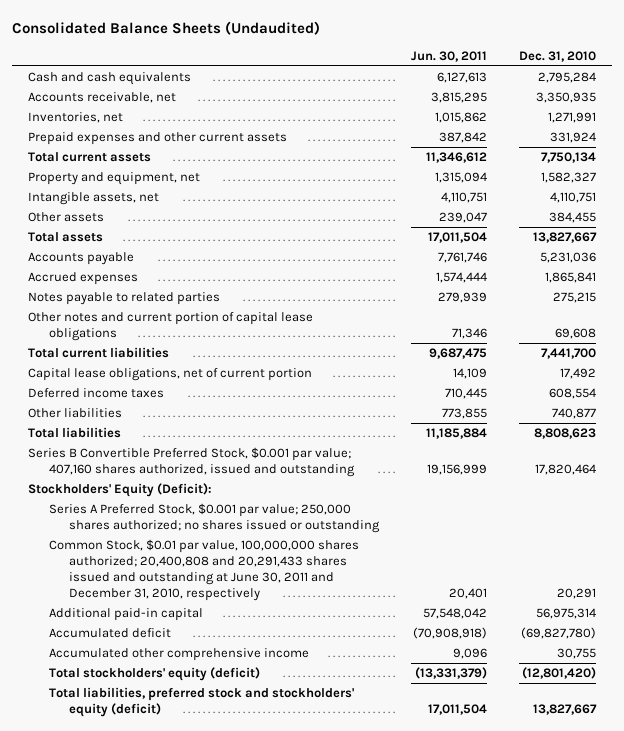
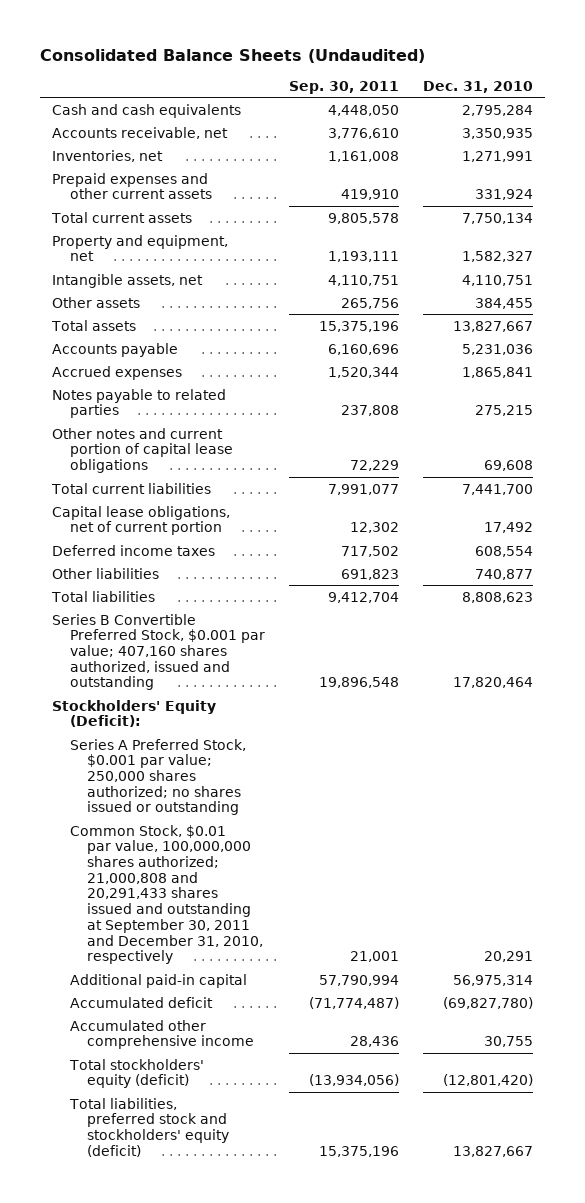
[411,51,488,63] Jun. 30, 2011 -> none
none -> [288,80,399,94] Sep. 30, 2011
[48,539,359,602] Common Stock, $0.01 par value, 100,000,000 shares authorized; 20,400,808 and 20,291,433 shares issued and outstanding at June 30, 2011 and December 31, 2010, respectively -> [69,824,264,965] Common Stock, $0.01 par value, 100,000,000 shares authorized; 21,000,808 and 20,291,433 shares issued and outstanding at September 30, 2011 and December 31, 2010, respectively

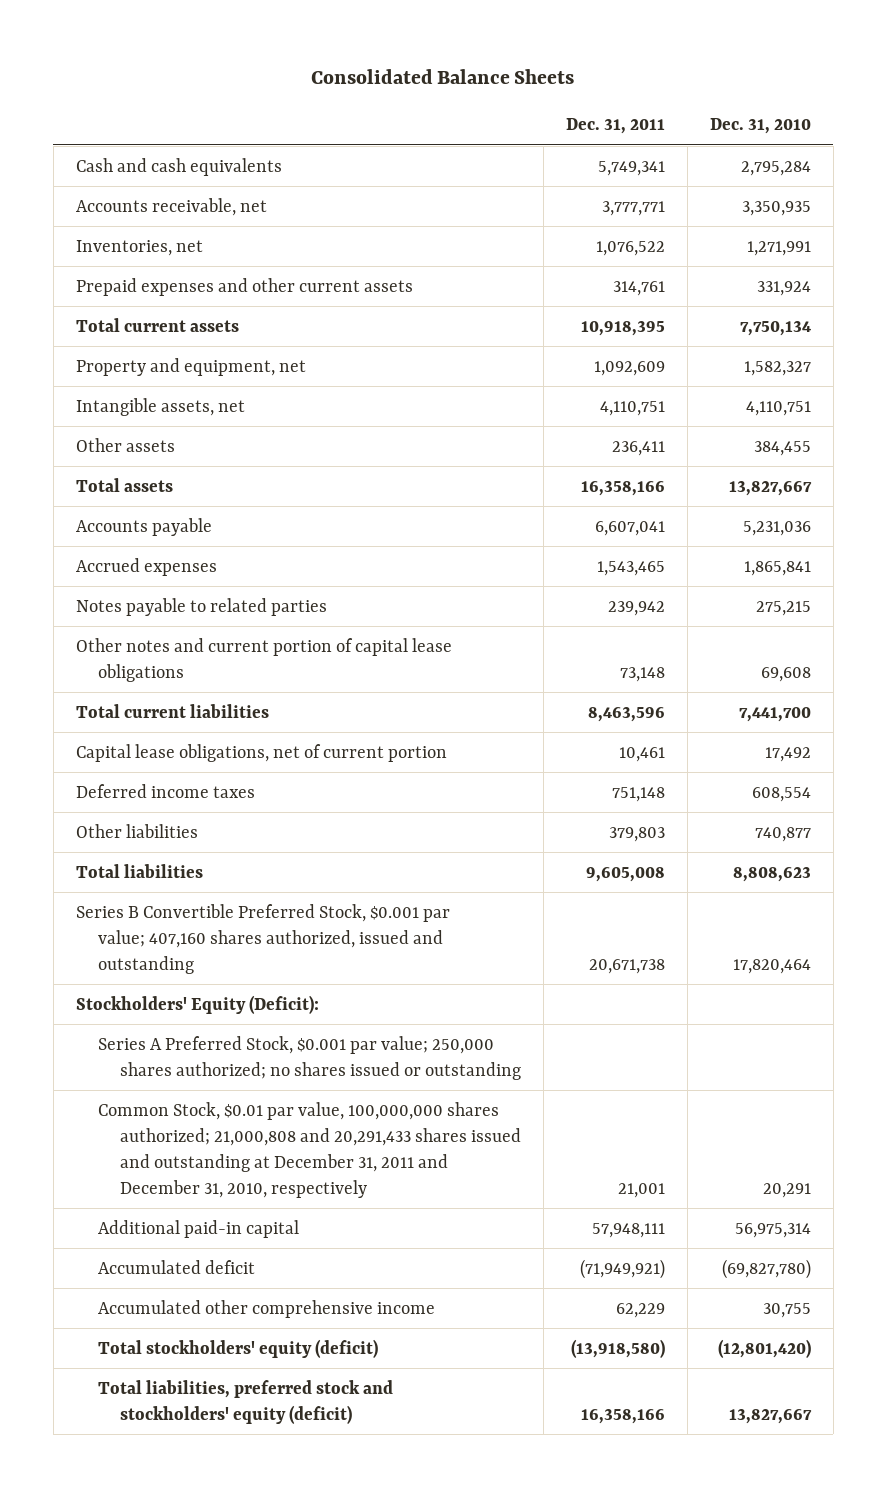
[40,48,426,63] Consolidated Balance Sheets (Undaudited) -> [311,69,575,85] Consolidated Balance Sheets
[288,80,399,94] Sep. 30, 2011 -> none
none -> [566,118,666,135] Dec. 31, 2011
[69,824,264,965] Common Stock, $0.01 par value, 100,000,000 shares authorized; 21,000,808 and 20,291,433 shares issued and outstanding at September 30, 2011 and December 31, 2010, respectively -> [98,1101,522,1198] Common Stock, $0.01 par value, 100,000,000 shares authorized; 21,000,808 and 20,291,433 shares issued and outstanding at December 31, 2011 and December 31, 2010, respectively

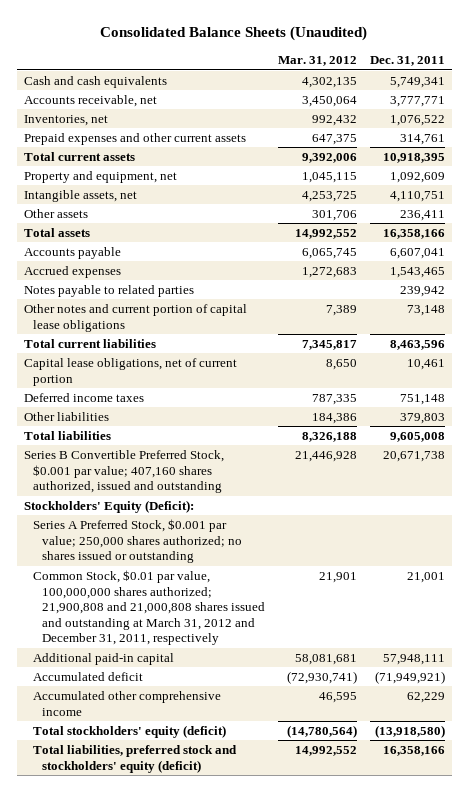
[311,69,575,85] Consolidated Balance Sheets -> [100,26,368,42] Consolidated Balance Sheets (Unaudited)
[710,118,812,135] Dec. 31, 2010 -> none
none -> [278,56,358,67] Mar. 31, 2012
[98,1101,522,1198] Common Stock, $0.01 par value, 100,000,000 shares authorized; 21,000,808 and 20,291,433 shares issued and outstanding at December 31, 2011 and December 31, 2010, respectively -> [32,569,265,646] Common Stock, $0.01 par value, 100,000,000 shares authorized; 21,900,808 and 21,000,808 shares issued and outstanding at March 31, 2012 and December 31, 2011, respectively

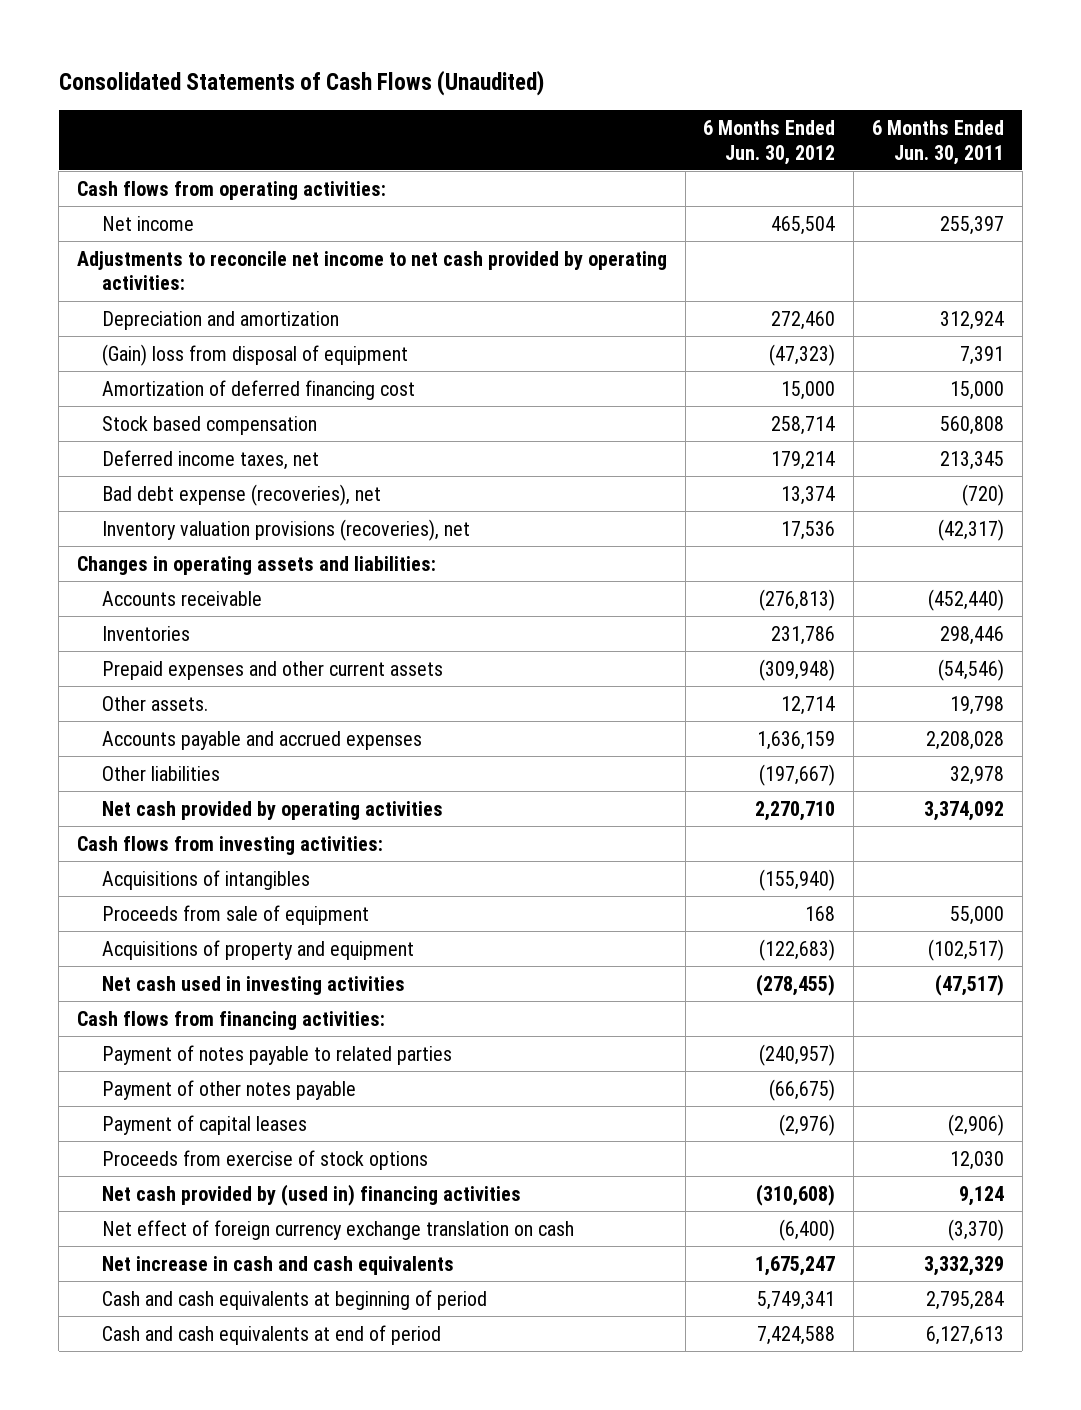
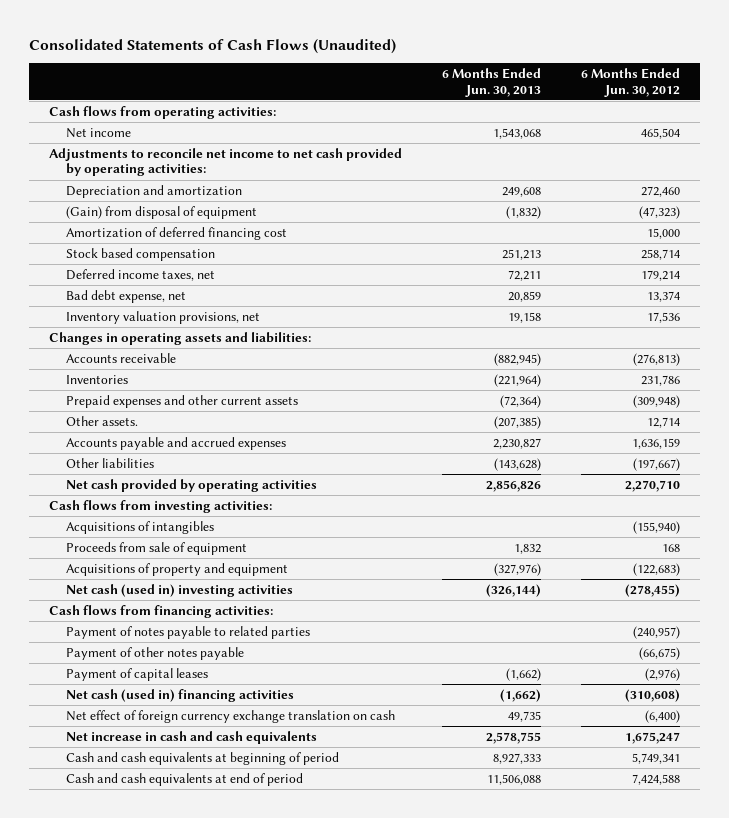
[872,119,1005,165] 6 Months Ended Jun. 30, 2011 -> none
none -> [441,67,541,97] 6 Months Ended Jun. 30, 2013
[102,343,409,366] (Gain) loss from disposal of equipment -> [65,205,257,219] (Gain) from disposal of equipment
[102,483,382,506] Bad debt expense (recoveries), net -> [65,289,186,303] Bad debt expense, net
[102,518,471,541] Inventory valuation provisions (recoveries), net -> [65,310,260,324] Inventory valuation provisions, net
[102,975,406,995] Net cash used in investing activities -> [65,583,293,597] Net cash (used in) investing activities
[102,1149,429,1170] Proceeds from exercise of stock options -> none
[102,1183,522,1206] Net cash provided by (used in) financing activities -> [65,688,294,702] Net cash (used in) financing activities

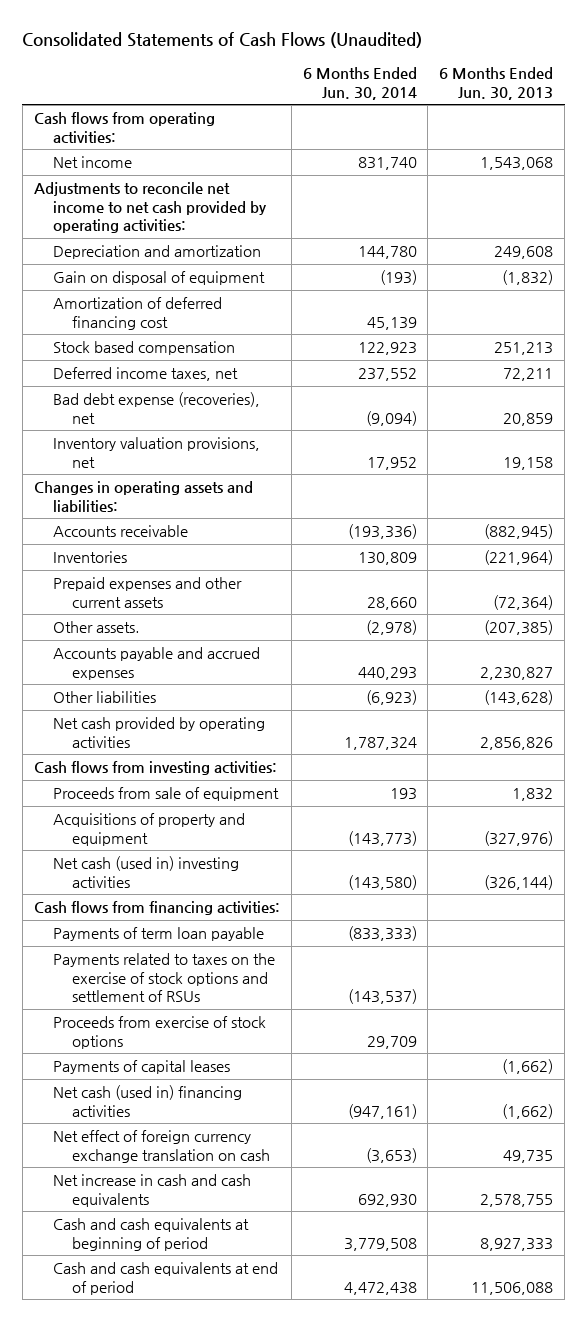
[580,67,680,97] 6 Months Ended Jun. 30, 2012 -> none
none -> [302,66,417,100] 6 Months Ended Jun. 30, 2014
[65,205,257,219] (Gain) from disposal of equipment -> [53,271,266,286] Gain on disposal of equipment
[65,289,186,303] Bad debt expense, net -> [53,392,261,424] Bad debt expense (recoveries), net
[65,520,214,534] Acquisitions of intangibles -> none
[65,625,310,639] Payment of notes payable to related parties -> none
[65,646,244,660] Payment of other notes payable -> [53,927,265,942] Payments of term loan payable
none -> [53,953,276,1003] Payments related to taxes on the exercise of stock options and settlement of RSUs
none -> [53,1016,267,1049] Proceeds from exercise of stock options
[65,667,208,681] Payment of capital leases -> [53,1060,231,1075] Payments of capital leases

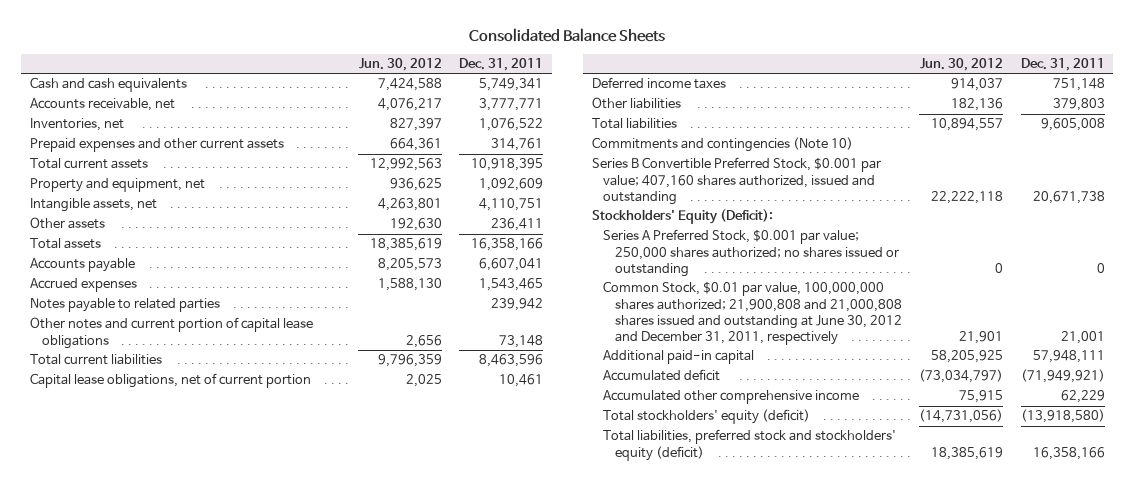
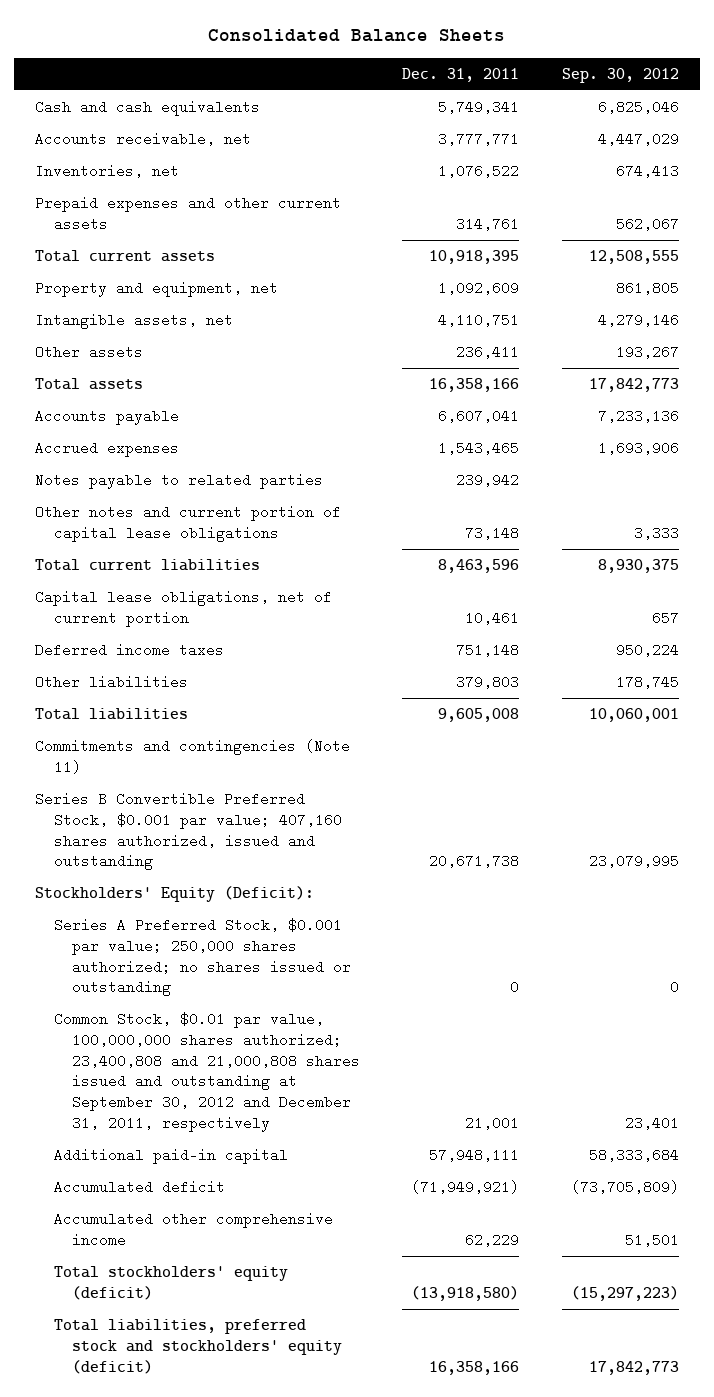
[358,58,442,72] Jun. 30, 2012 -> none
none -> [561,67,679,83] Sep. 30, 2012
[591,137,853,153] Commitments and contingencies (Note 10) -> [35,739,351,774] Commitments and contingencies (Note 11)
[603,281,903,345] Common Stock, $0.01 par value, 100,000,000 shares authorized; 21,900,808 and 21,000,808 shares issued and outstanding at June 30, 2012 and December 31, 2011, respectively -> [53,1012,360,1132] Common Stock, $0.01 par value, 100,000,000 shares authorized; 23,400,808 and 21,000,808 shares issued and outstanding at September 30, 2012 and December 31, 2011, respectively

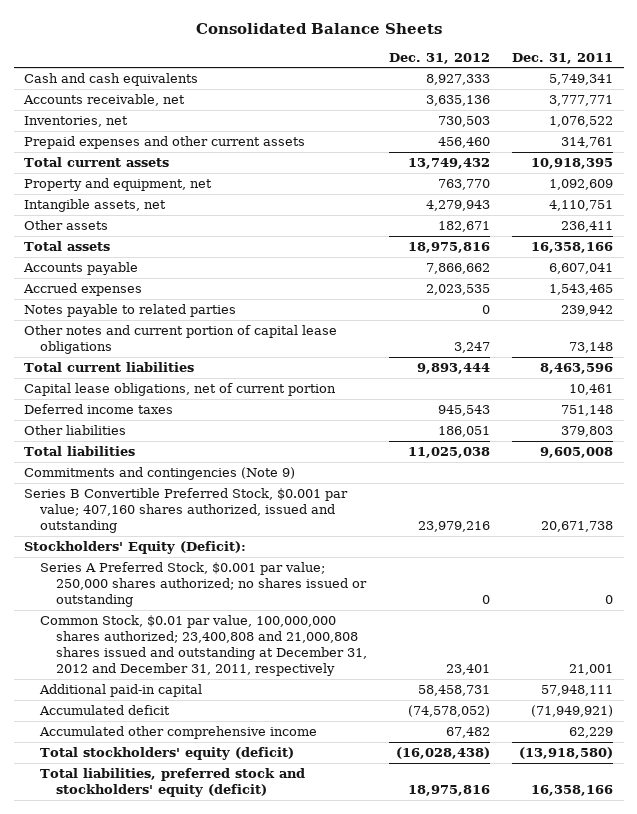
[561,67,679,83] Sep. 30, 2012 -> none
none -> [389,52,491,64] Dec. 31, 2012
[35,739,351,774] Commitments and contingencies (Note 11) -> [24,467,296,481] Commitments and contingencies (Note 9)
[53,1012,360,1132] Common Stock, $0.01 par value, 100,000,000 shares authorized; 23,400,808 and 21,000,808 shares issued and outstanding at September 30, 2012 and December 31, 2011, respectively -> [40,615,368,676] Common Stock, $0.01 par value, 100,000,000 shares authorized; 23,400,808 and 21,000,808 shares issued and outstanding at December 31, 2012 and December 31, 2011, respectively

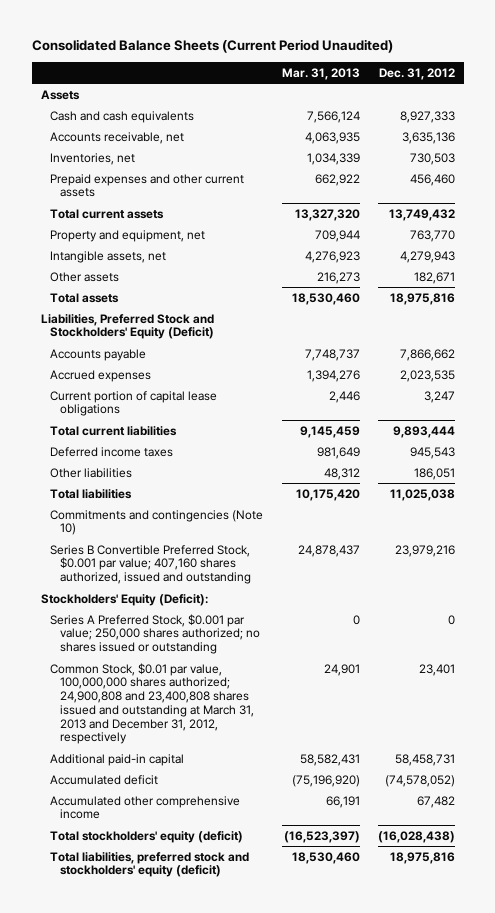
[195,22,442,34] Consolidated Balance Sheets -> [31,39,393,54] Consolidated Balance Sheets (Current Period Unaudited)
[511,52,613,64] Dec. 31, 2011 -> none
none -> [281,67,360,80] Mar. 31, 2013
none -> [40,89,80,100] Assets
none -> [40,313,215,340] Liabilities, Preferred Stock and Stockholders' Equity (Deficit)
[24,304,237,318] Notes payable to related parties -> none
[24,325,338,355] Other notes and current portion of capital lease obligations -> [50,390,218,417] Current portion of capital lease obligations
[24,383,337,397] Capital lease obligations, net of current portion -> none
[24,467,296,481] Commitments and contingencies (Note 9) -> [50,509,264,536] Commitments and contingencies (Note 10)
[40,615,368,676] Common Stock, $0.01 par value, 100,000,000 shares authorized; 23,400,808 and 21,000,808 shares issued and outstanding at December 31, 2012 and December 31, 2011, respectively -> [50,662,255,745] Common Stock, $0.01 par value, 100,000,000 shares authorized; 24,900,808 and 23,400,808 shares issued and outstanding at March 31, 2013 and December 31, 2012, respectively

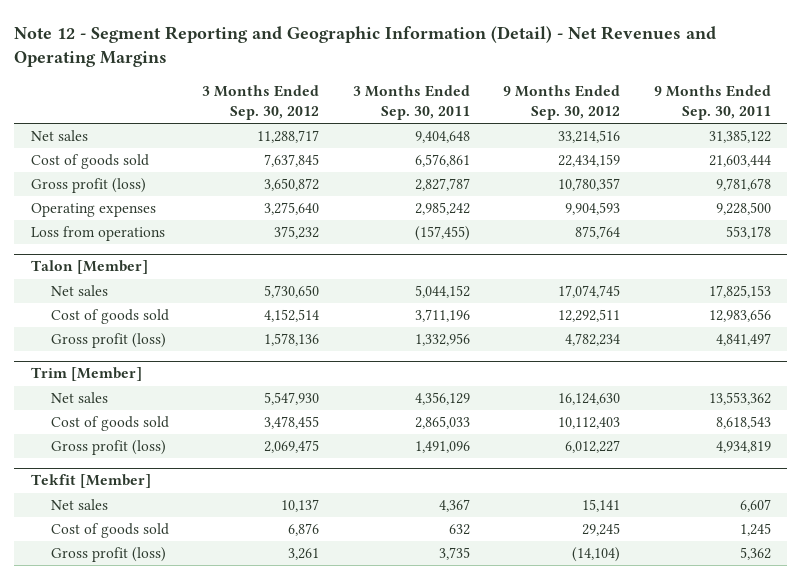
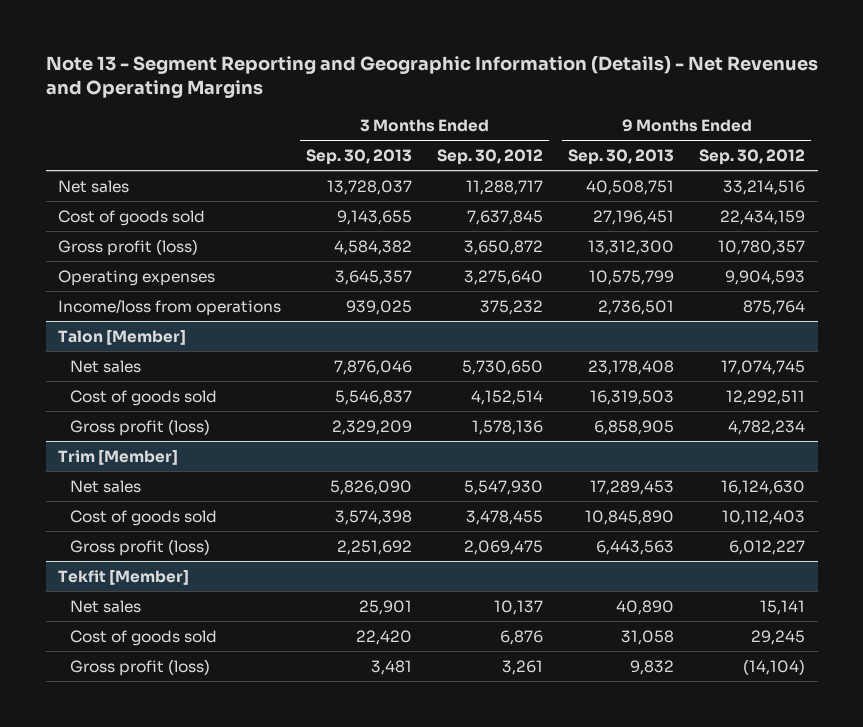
[14,25,717,67] Note 12 - Segment Reporting and Geographic Information (Detail) - Net Revenues and Operating Margins -> [45,55,818,99] Note 13 - Segment Reporting and Geographic Information (Details) - Net Revenues and Operating Margins
[352,84,470,121] 3 Months Ended Sep. 30, 2011 -> none
[653,84,771,121] 9 Months Ended Sep. 30, 2011 -> none
none -> [306,148,413,165] Sep. 30, 2013
none -> [568,148,675,165] Sep. 30, 2013
[31,226,166,242] Loss from operations -> [58,298,282,316] Income/loss from operations

